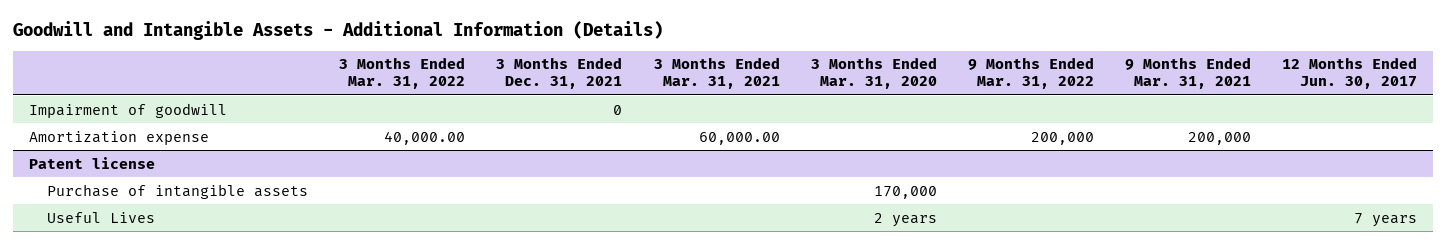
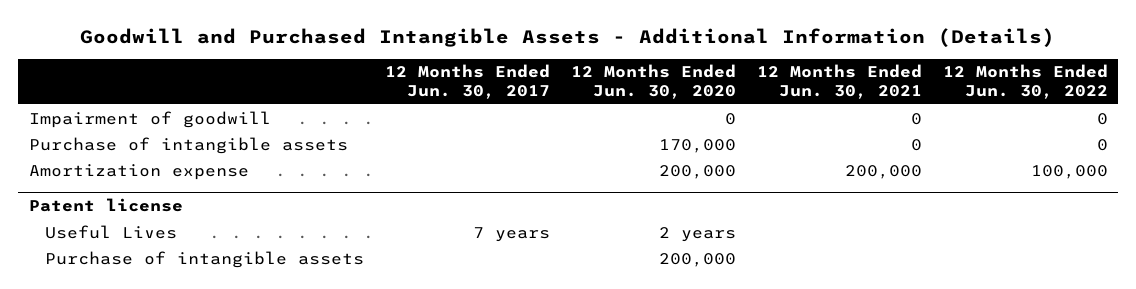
[13,20,664,40] Goodwill and Intangible Assets - Additional Information (Details) -> [80,27,1056,47] Goodwill and Purchased Intangible Assets - Additional Information (Details)
[339,57,466,90] 3 Months Ended Mar. 31, 2022 -> none
[496,57,623,90] 3 Months Ended Dec. 31, 2021 -> none
[653,57,780,90] 3 Months Ended Mar. 31, 2021 -> none
[810,57,937,90] 3 Months Ended Mar. 31, 2020 -> none
[967,57,1094,90] 9 Months Ended Mar. 31, 2022 -> none
[1125,57,1252,90] 9 Months Ended Mar. 31, 2021 -> none
none -> [570,64,736,100] 12 Months Ended Jun. 30, 2020
none -> [756,64,922,100] 12 Months Ended Jun. 30, 2021
none -> [942,64,1108,100] 12 Months Ended Jun. 30, 2022
none -> [28,136,348,154] Purchase of intangible assets
[46,183,308,199] Purchase of intangible assets -> [44,250,364,268] Purchase of intangible assets

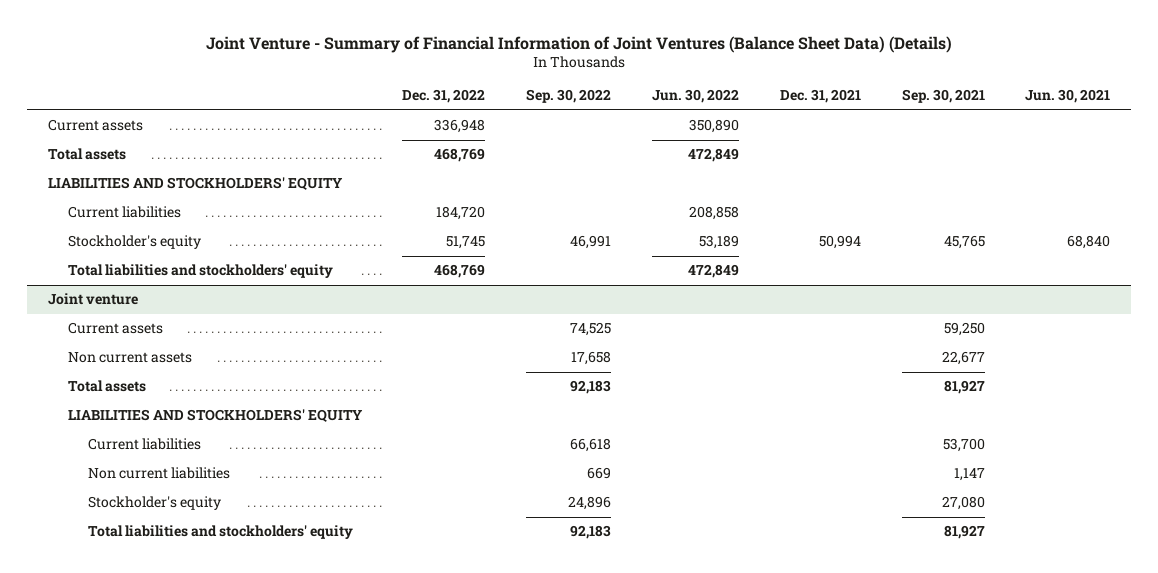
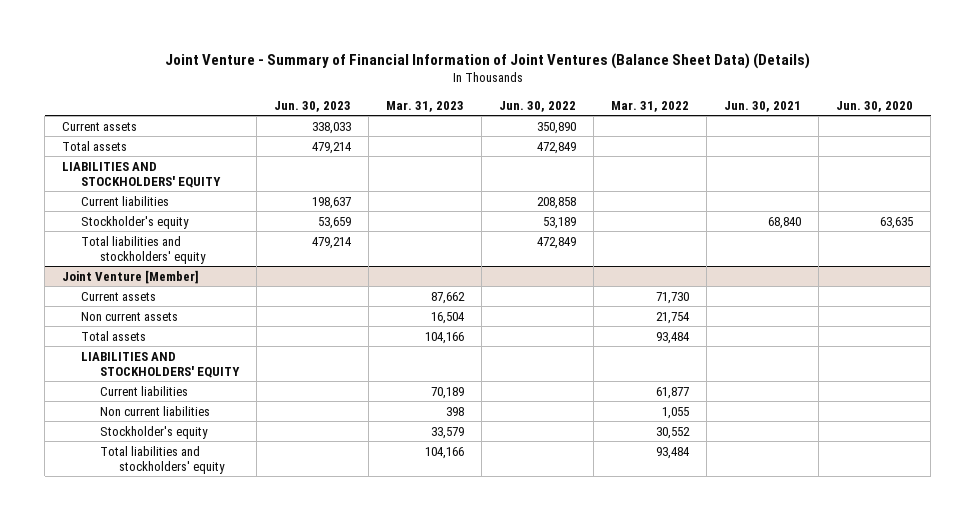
[402,89,486,104] Dec. 31, 2022 -> none
[526,89,612,104] Sep. 30, 2022 -> none
[779,89,861,104] Dec. 31, 2021 -> none
[901,89,985,104] Sep. 30, 2021 -> none
none -> [274,100,352,112] Jun. 30, 2023
none -> [386,100,465,112] Mar. 31, 2023
none -> [611,100,690,112] Mar. 31, 2022
none -> [836,100,914,112] Jun. 30, 2020
[47,293,138,306] Joint venture -> [62,269,200,284] Joint Venture [Member]

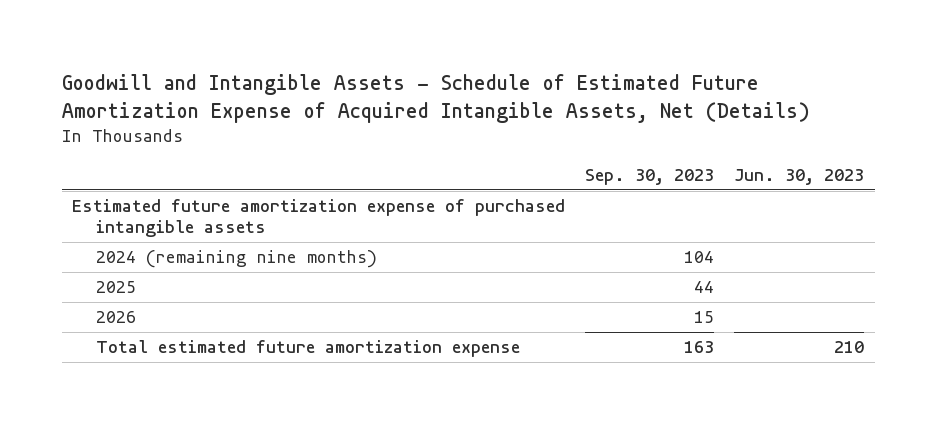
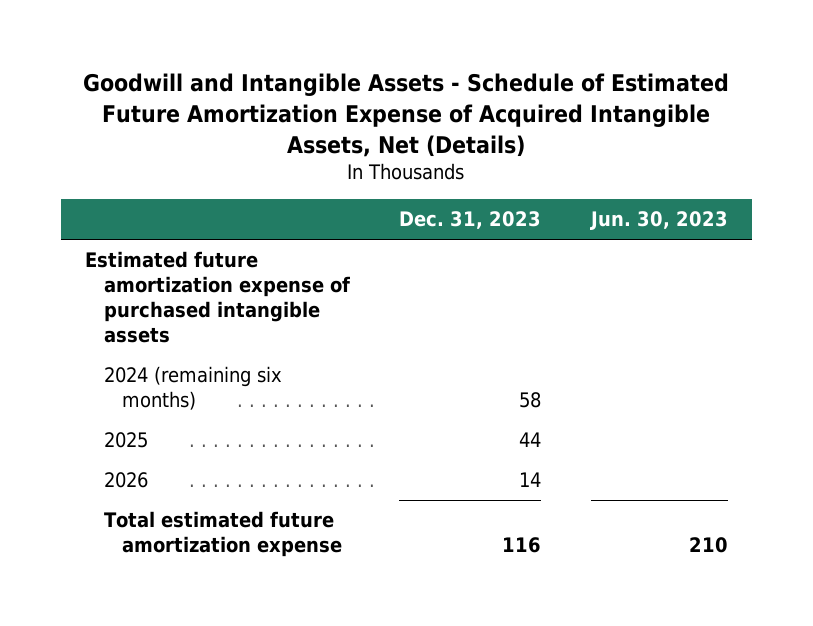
[585,168,715,185] Sep. 30, 2023 -> none
none -> [399,211,542,230] Dec. 31, 2023
[96,250,378,269] 2024 (remaining nine months) -> [103,366,282,411] 2024 (remaining six months)

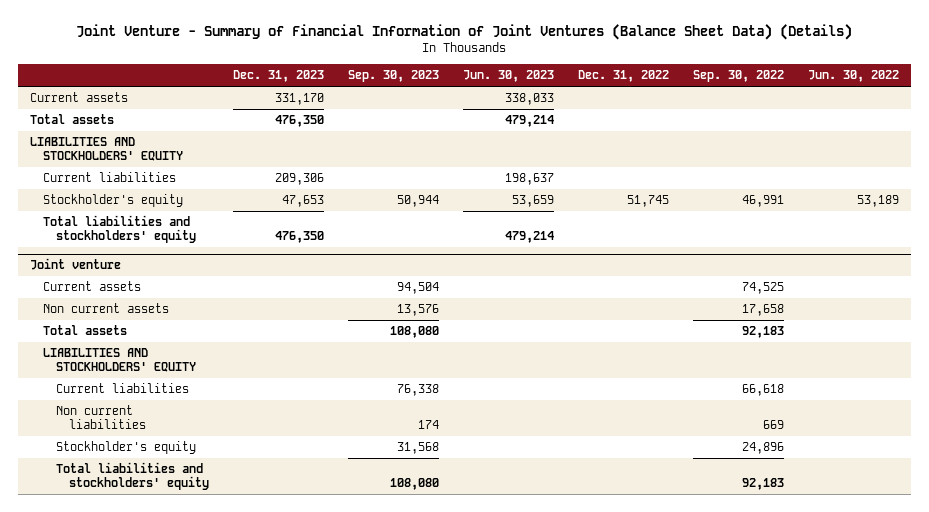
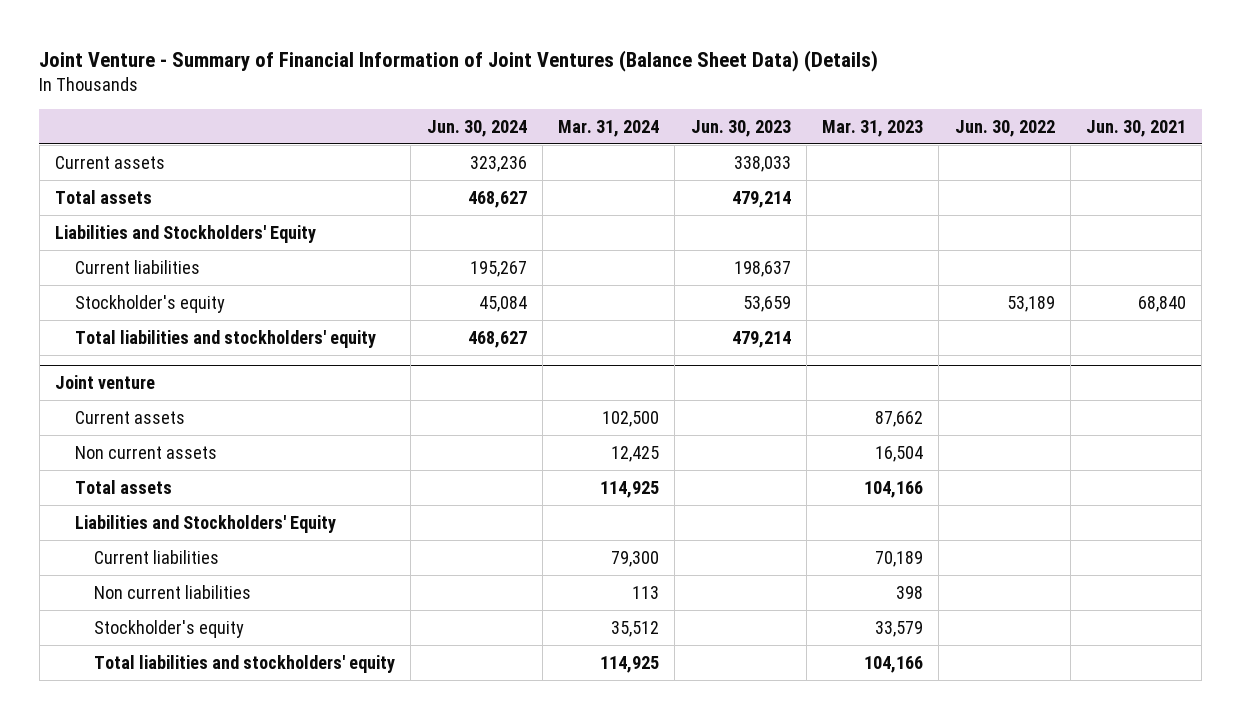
[232,70,324,83] Dec. 31, 2023 -> none
[347,70,439,83] Sep. 30, 2023 -> none
[577,70,669,83] Dec. 31, 2022 -> none
[692,70,784,83] Sep. 30, 2022 -> none
none -> [426,119,527,137] Jun. 30, 2024
none -> [558,119,660,137] Mar. 31, 2024
none -> [822,119,924,137] Mar. 31, 2023
none -> [1086,119,1187,137] Jun. 30, 2021
[30,137,183,162] LIABILITIES AND STOCKHOLDERS' EQUITY -> [55,224,317,243] Liabilities and Stockholders' Equity
[42,348,196,373] LIABILITIES AND STOCKHOLDERS' EQUITY -> [74,514,336,533] Liabilities and Stockholders' Equity

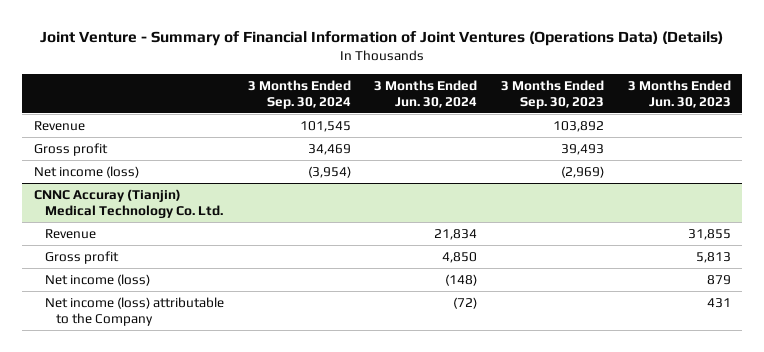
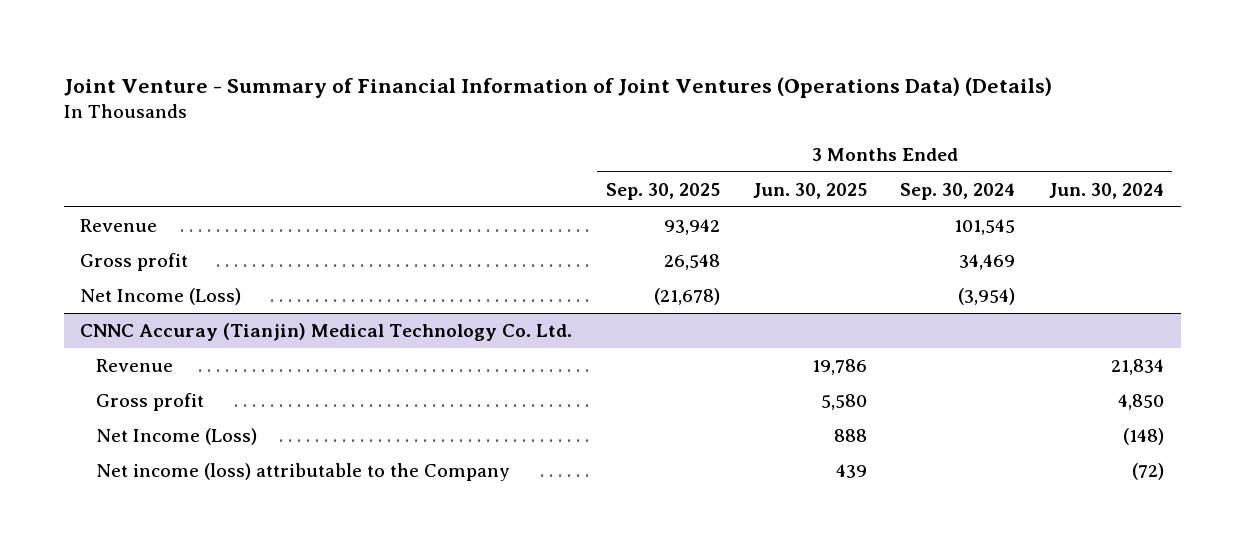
[500,79,604,109] 3 Months Ended Sep. 30, 2023 -> none
[627,79,731,108] 3 Months Ended Jun. 30, 2023 -> none
none -> [605,182,720,200] Sep. 30, 2025
none -> [753,182,868,199] Jun. 30, 2025
[33,165,139,178] Net income (loss) -> [80,287,242,305] Net Income (Loss)
[44,273,150,286] Net income (loss) -> [96,427,258,445] Net Income (Loss)

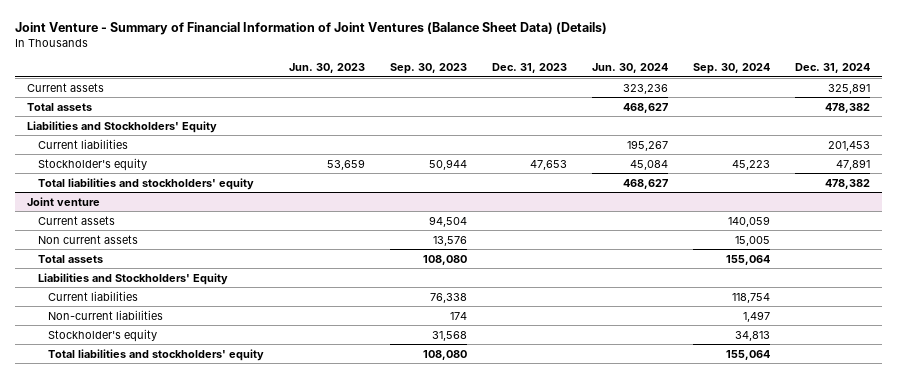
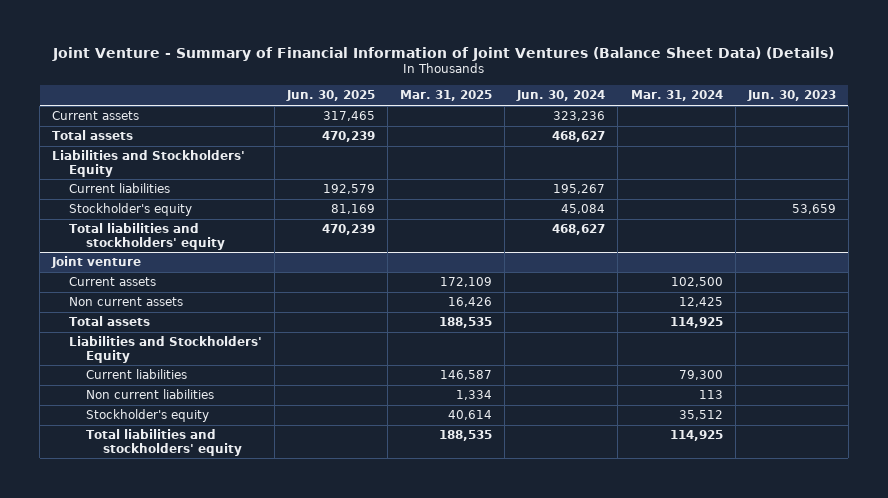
[390,63,468,75] Sep. 30, 2023 -> none
[492,63,568,74] Dec. 31, 2023 -> none
[692,63,770,75] Sep. 30, 2024 -> none
[794,63,870,74] Dec. 31, 2024 -> none
none -> [286,90,376,102] Jun. 30, 2025
none -> [400,90,493,102] Mar. 31, 2025
none -> [630,90,723,102] Mar. 31, 2024
[48,309,164,320] Non-current liabilities -> [85,389,214,400] Non current liabilities

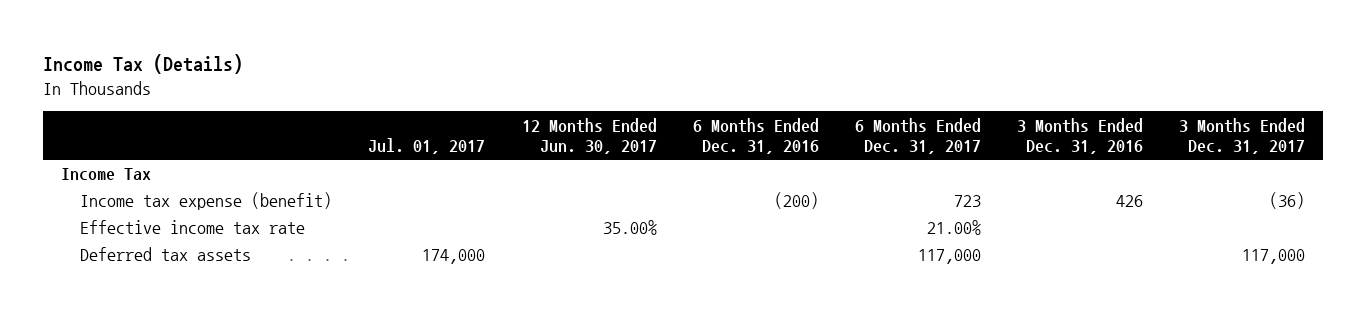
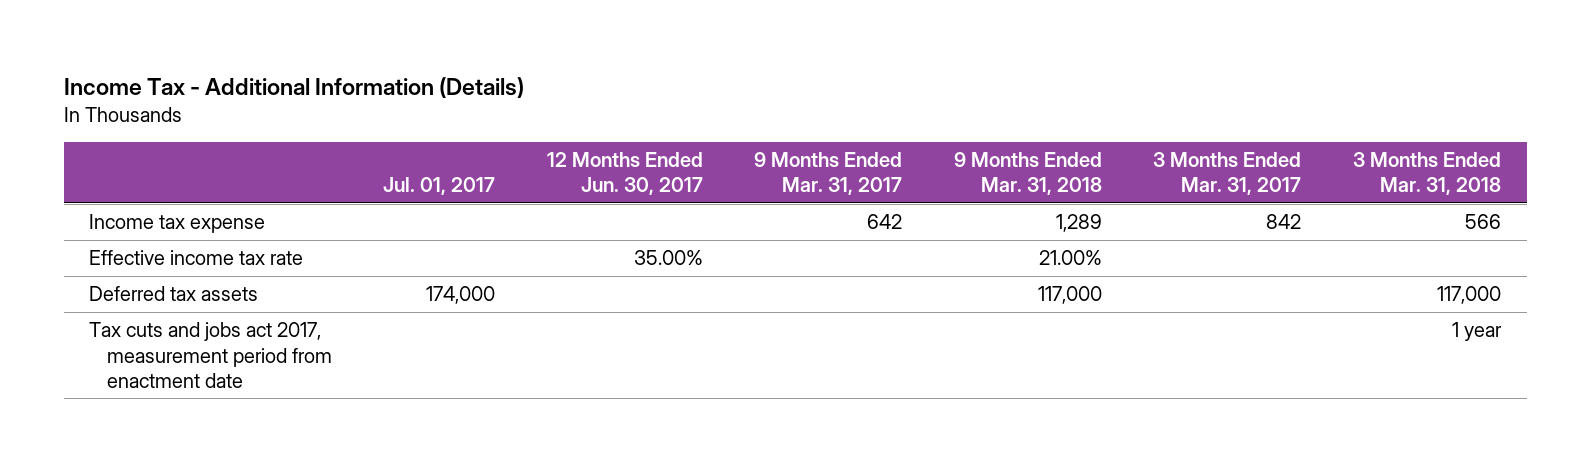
[43,54,244,75] Income Tax (Details) -> [63,76,524,98] Income Tax - Additional Information (Details)
[692,117,819,155] 6 Months Ended Dec. 31, 2016 -> none
[854,117,981,155] 6 Months Ended Dec. 31, 2017 -> none
[1017,117,1144,155] 3 Months Ended Dec. 31, 2016 -> none
[1179,117,1306,155] 3 Months Ended Dec. 31, 2017 -> none
none -> [754,151,903,196] 9 Months Ended Mar. 31, 2017
none -> [953,151,1102,196] 9 Months Ended Mar. 31, 2018
none -> [1153,151,1302,196] 3 Months Ended Mar. 31, 2017
none -> [1352,151,1501,196] 3 Months Ended Mar. 31, 2018
[61,168,152,182] Income Tax -> none
[80,192,333,211] Income tax expense (benefit) -> [89,214,266,234] Income tax expense
none -> [89,322,332,388] Tax cuts and jobs act 2017, measurement period from enactment date

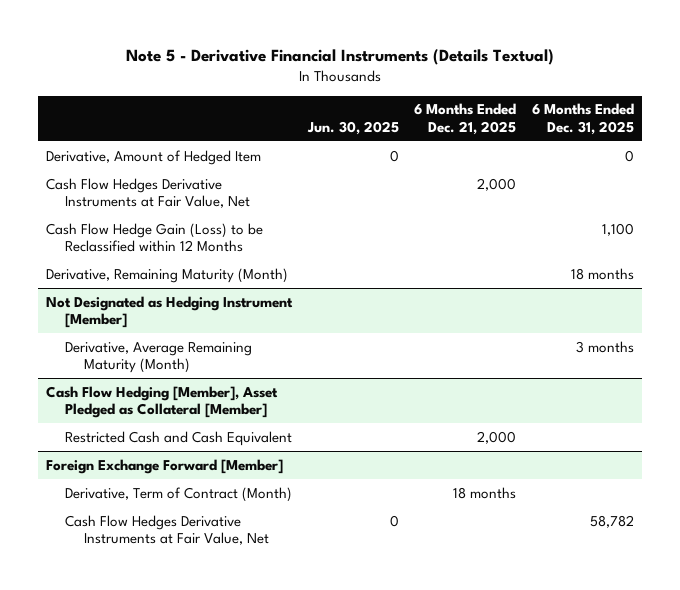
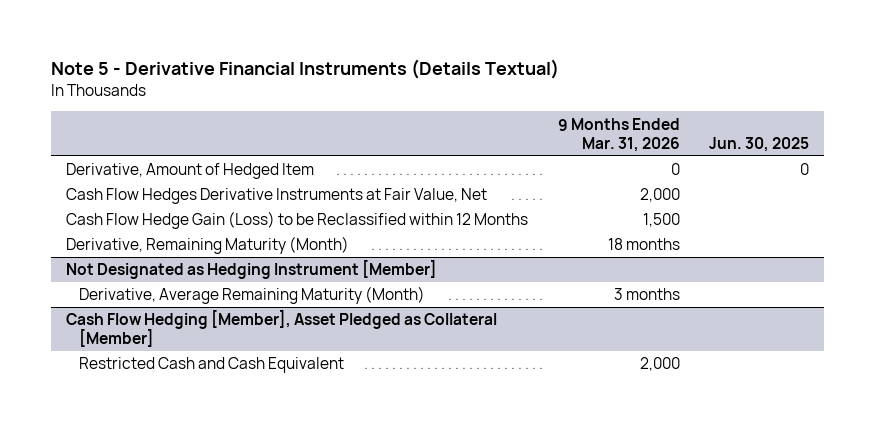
[414,103,517,135] 6 Months Ended Dec. 21, 2025 -> none
[532,103,635,135] 6 Months Ended Dec. 31, 2025 -> none
none -> [557,117,680,152] 9 Months Ended Mar. 31, 2026
[45,458,283,474] Foreign Exchange Forward [Member] -> none
[65,486,293,502] Derivative, Term of Contract (Month) -> none
[65,514,270,546] Cash Flow Hedges Derivative Instruments at Fair Value, Net -> none

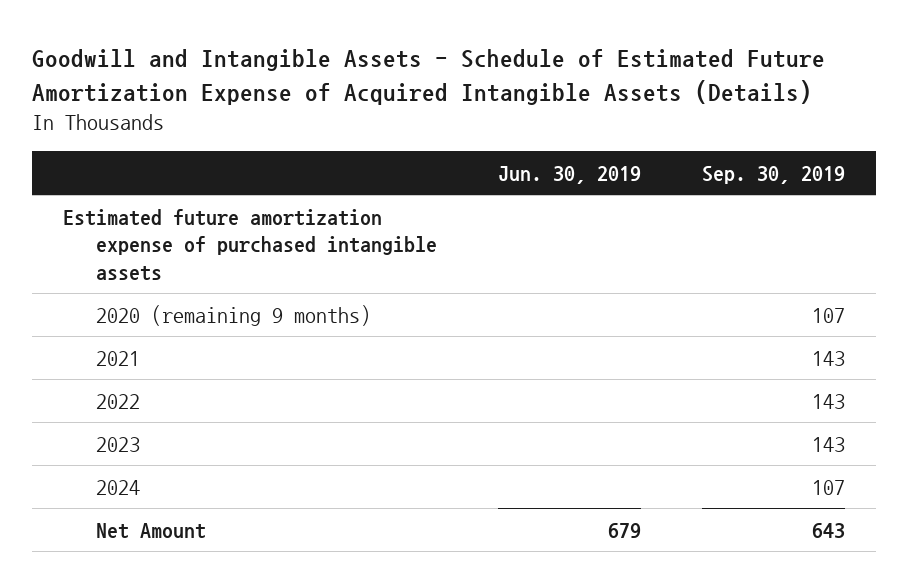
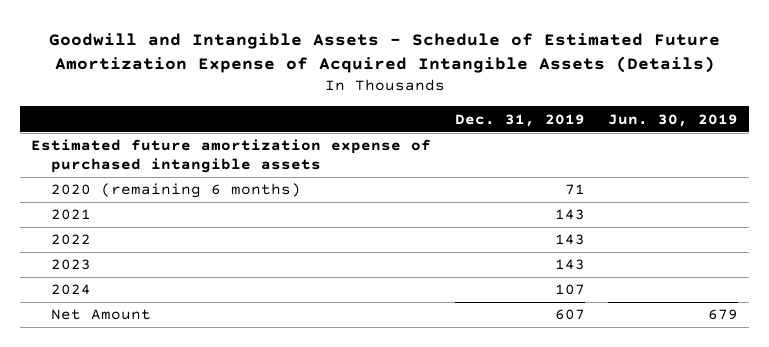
[702,165,846,184] Sep. 30, 2019 -> none
none -> [454,113,585,127] Dec. 31, 2019
[95,304,371,326] 2020 (remaining 9 months) -> [51,183,302,199] 2020 (remaining 6 months)

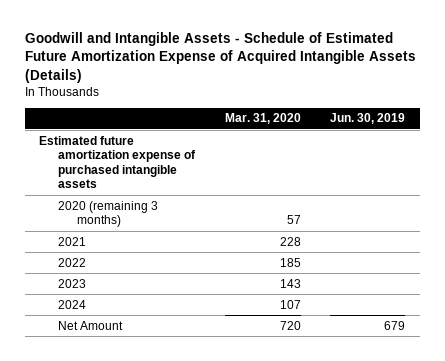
[454,113,585,127] Dec. 31, 2019 -> none
none -> [224,113,301,125] Mar. 31, 2020
[51,183,302,199] 2020 (remaining 6 months) -> [58,200,159,228] 2020 (remaining 3 months)

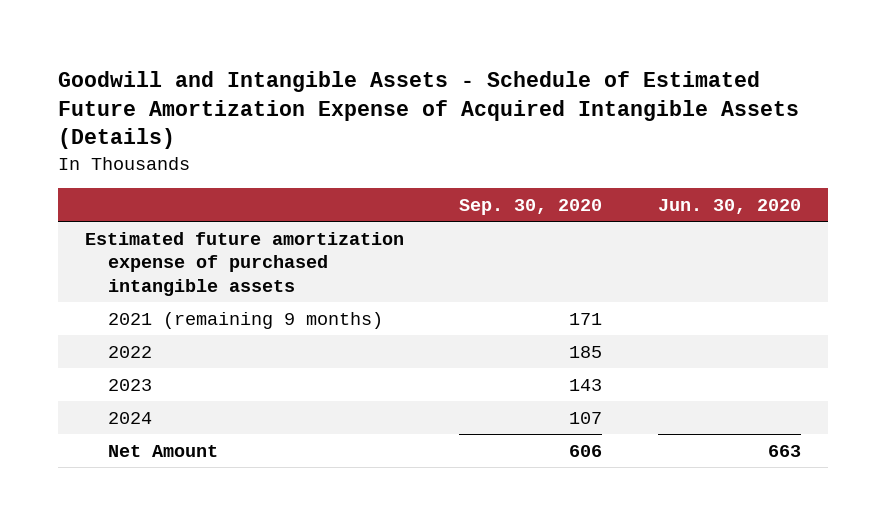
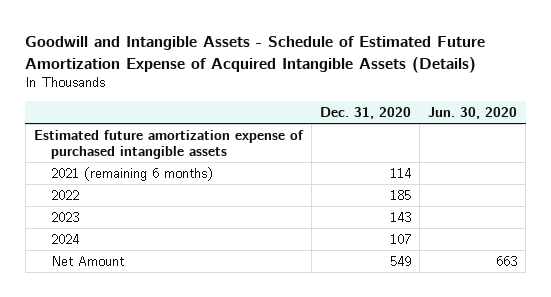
[459,198,603,215] Sep. 30, 2020 -> none
none -> [319,107,411,120] Dec. 31, 2020
[108,311,384,329] 2021 (remaining 9 months) -> [50,166,213,181] 2021 (remaining 6 months)

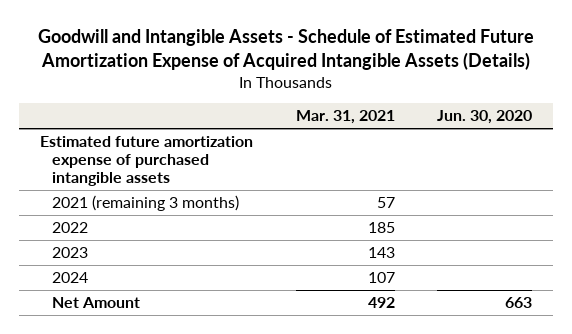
[319,107,411,120] Dec. 31, 2020 -> none
none -> [295,110,395,125] Mar. 31, 2021
[50,166,213,181] 2021 (remaining 6 months) -> [52,195,240,212] 2021 (remaining 3 months)

